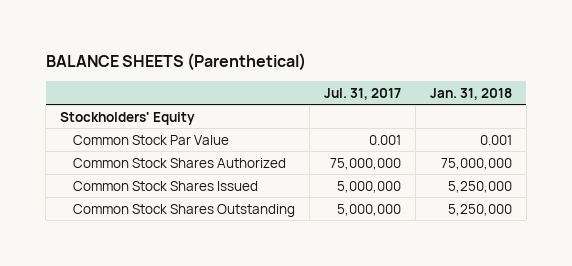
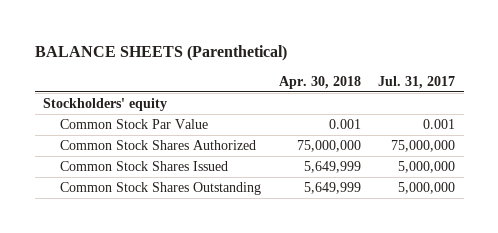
[429,87,512,100] Jan. 31, 2018 -> none
none -> [278,75,361,89] Apr. 30, 2018
[60,111,196,125] Stockholders' Equity -> [43,98,168,112] Stockholders' equity

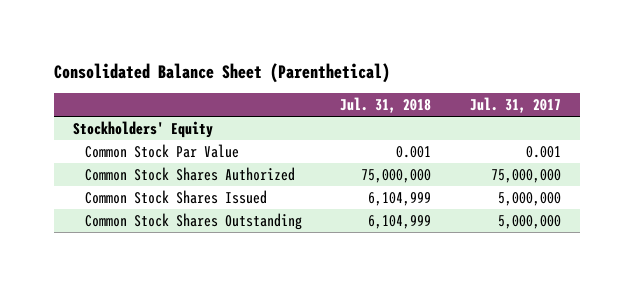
[34,44,287,61] BALANCE SHEETS (Parenthetical) -> [53,62,390,83] Consolidated Balance Sheet (Parenthetical)
[278,75,361,89] Apr. 30, 2018 -> none
none -> [340,97,432,114] Jul. 31, 2018
[43,98,168,112] Stockholders' equity -> [73,121,214,139] Stockholders' Equity

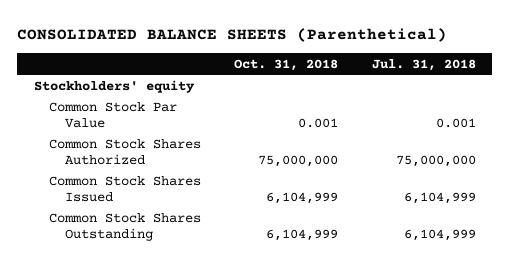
[53,62,390,83] Consolidated Balance Sheet (Parenthetical) -> [17,28,448,43] CONSOLIDATED BALANCE SHEETS (Parenthetical)
[469,97,561,114] Jul. 31, 2017 -> none
none -> [234,58,339,71] Oct. 31, 2018
[73,121,214,139] Stockholders' Equity -> [33,79,195,93] Stockholders' equity

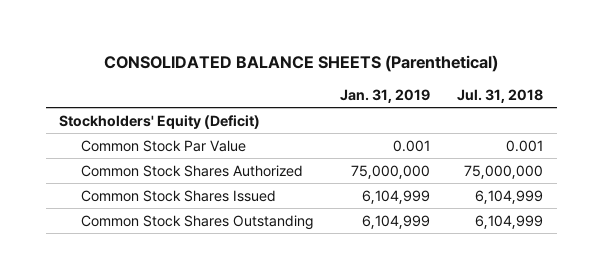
[234,58,339,71] Oct. 31, 2018 -> none
none -> [340,88,431,103] Jan. 31, 2019
[33,79,195,93] Stockholders' equity -> [59,114,261,129] Stockholders' Equity (Deficit)

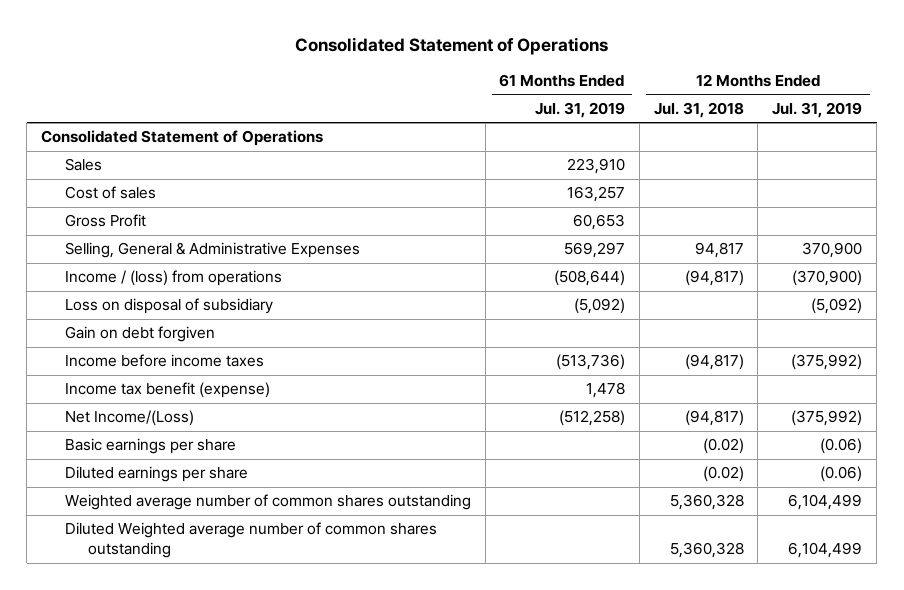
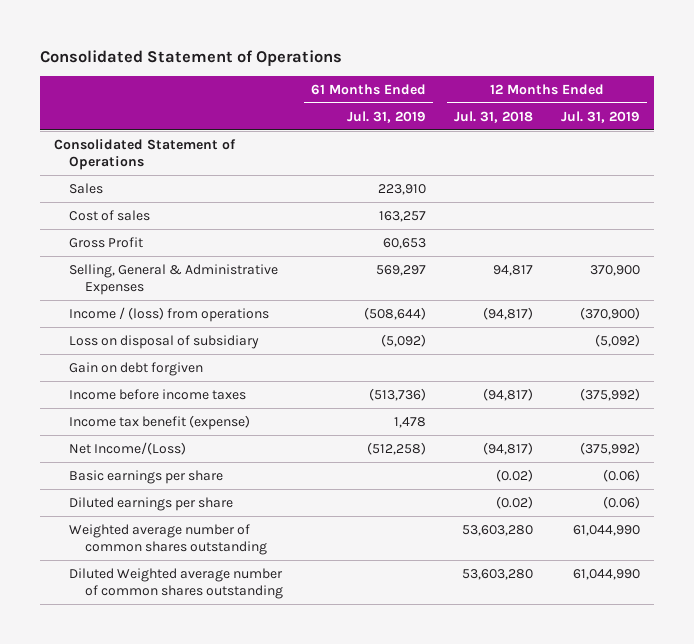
[669,494,744,511] 5,360,328 -> [462,524,534,536] 53,603,280
[788,494,863,511] 6,104,499 -> [573,524,641,536] 61,044,990
[669,542,744,559] 5,360,328 -> [462,568,534,580] 53,603,280
[788,542,863,559] 6,104,499 -> [573,568,641,580] 61,044,990

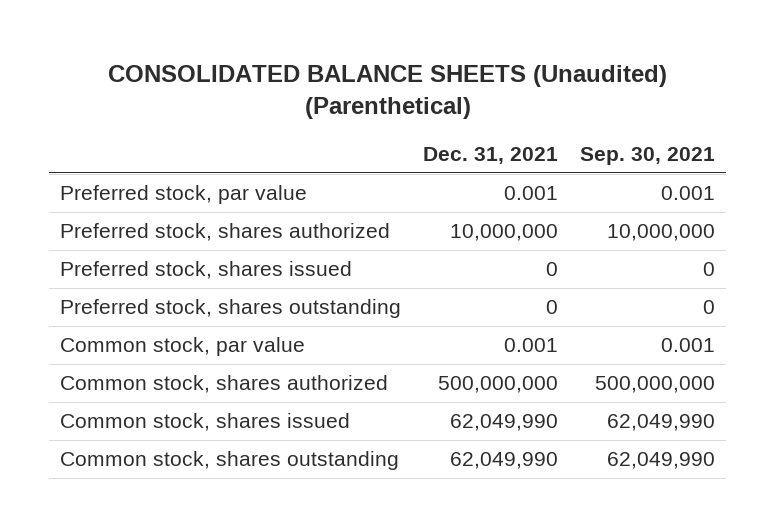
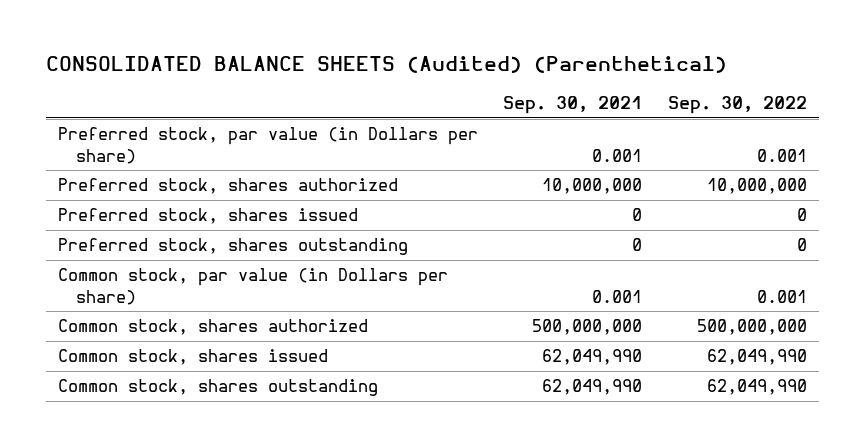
[107,64,667,120] CONSOLIDATED BALANCE SHEETS (Unaudited) (Parenthetical) -> [45,56,727,74] CONSOLIDATED BALANCE SHEETS (Audited) (Parenthetical)
[423,147,559,165] Dec. 31, 2021 -> none
none -> [667,96,807,115] Sep. 30, 2022
[60,185,308,205] Preferred stock, par value -> [58,127,479,164] Preferred stock, par value (in Dollars per share)
[60,337,306,357] Common stock, par value -> [58,268,449,305] Common stock, par value (in Dollars per share)

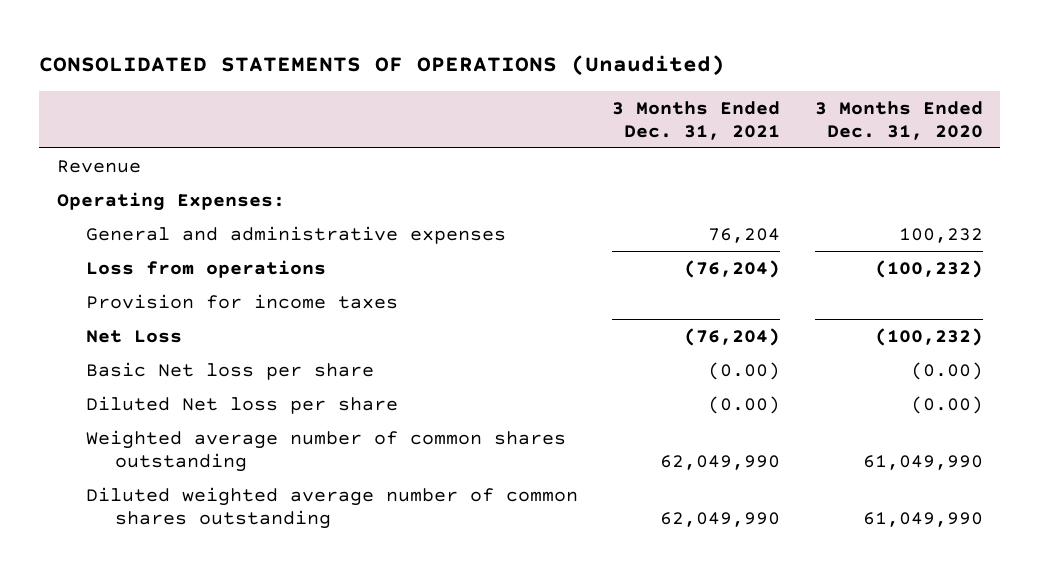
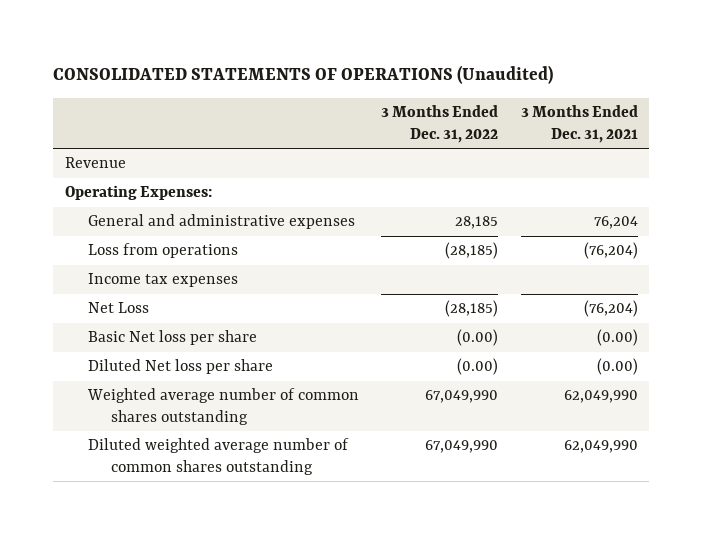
[815,100,984,140] 3 Months Ended Dec. 31, 2020 -> none
none -> [381,105,499,143] 3 Months Ended Dec. 31, 2022
[85,293,398,309] Provision for income taxes -> [87,273,238,288] Income tax expenses

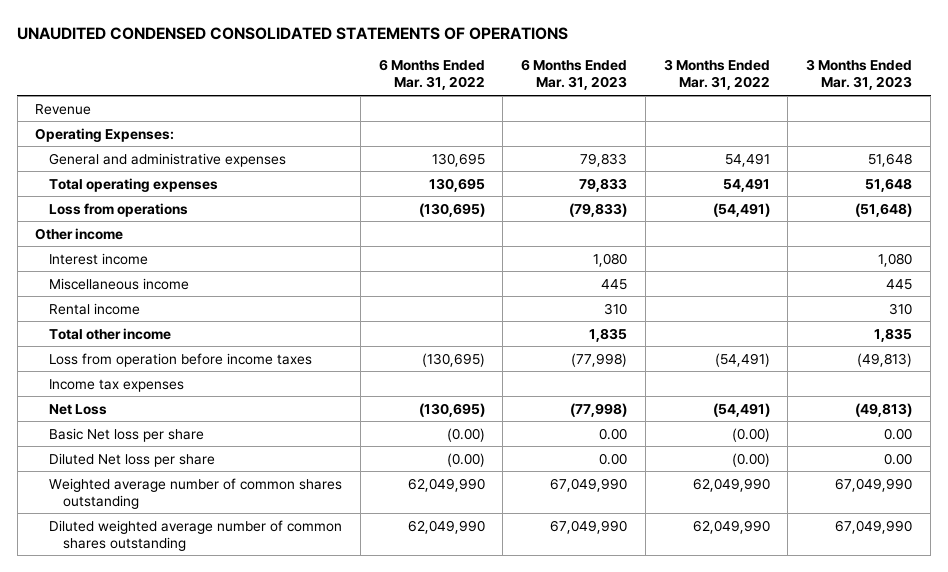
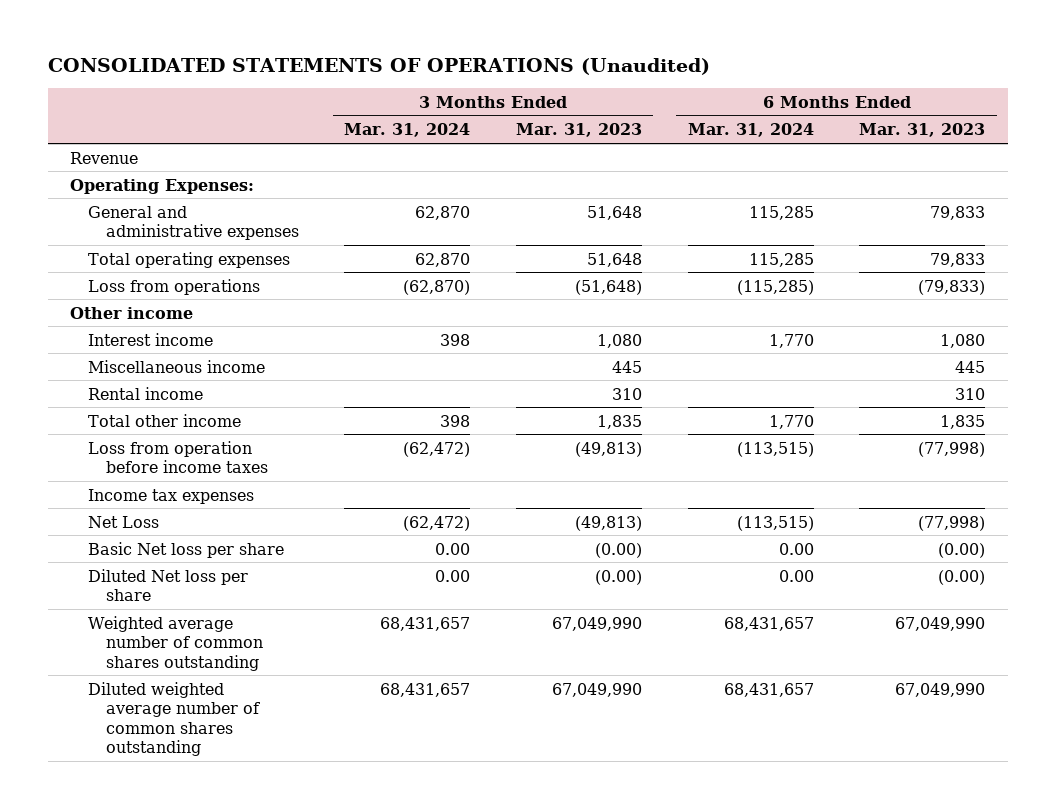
[17,26,569,40] UNAUDITED CONDENSED CONSOLIDATED STATEMENTS OF OPERATIONS -> [47,58,710,76] CONSOLIDATED STATEMENTS OF OPERATIONS (Unaudited)
[378,59,485,91] 6 Months Ended Mar. 31, 2022 -> none
[663,59,770,91] 3 Months Ended Mar. 31, 2022 -> none
none -> [344,123,471,138] Mar. 31, 2024
none -> [687,123,814,138] Mar. 31, 2024
[599,427,628,440] 0.00 -> [938,542,986,558] (0.00)
[884,427,913,440] 0.00 -> [594,542,642,558] (0.00)
[599,452,628,465] 0.00 -> [938,569,986,585] (0.00)
[884,452,913,465] 0.00 -> [594,569,642,585] (0.00)

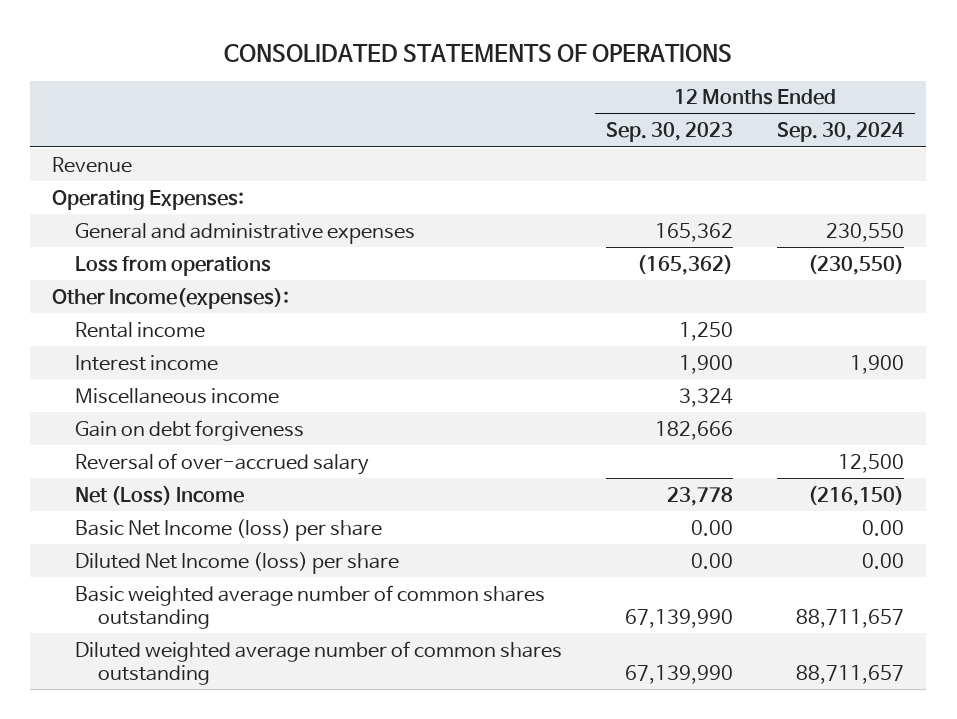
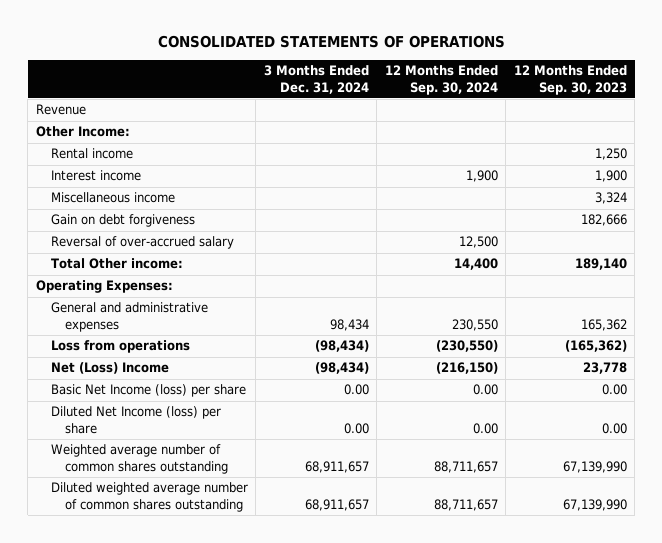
none -> [263,65,369,94] 3 Months Ended Dec. 31, 2024
[52,287,290,309] Other Income(expenses): -> [35,126,130,138] Other Income:
none -> [50,258,183,270] Total Other income:
[52,189,245,210] Operating Expenses: -> [35,280,173,294] Operating Expenses:
[75,222,416,244] General and administrative expenses -> [50,302,208,332] General and administrative expenses
[75,255,272,276] Loss from operations -> [50,340,190,354] Loss from operations
[75,584,546,629] Basic weighted average number of common shares outstanding -> [50,444,229,474] Weighted average number of common shares outstanding

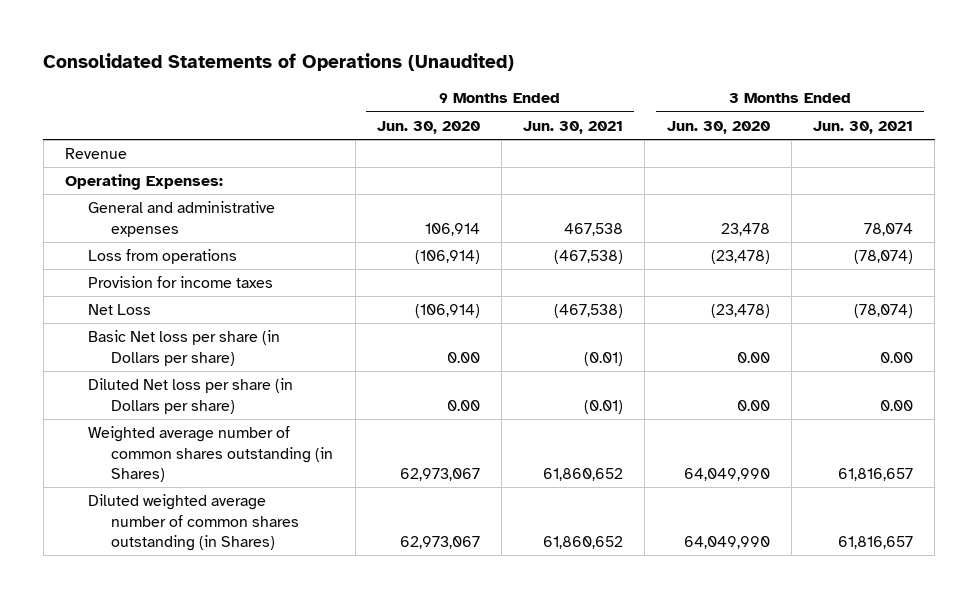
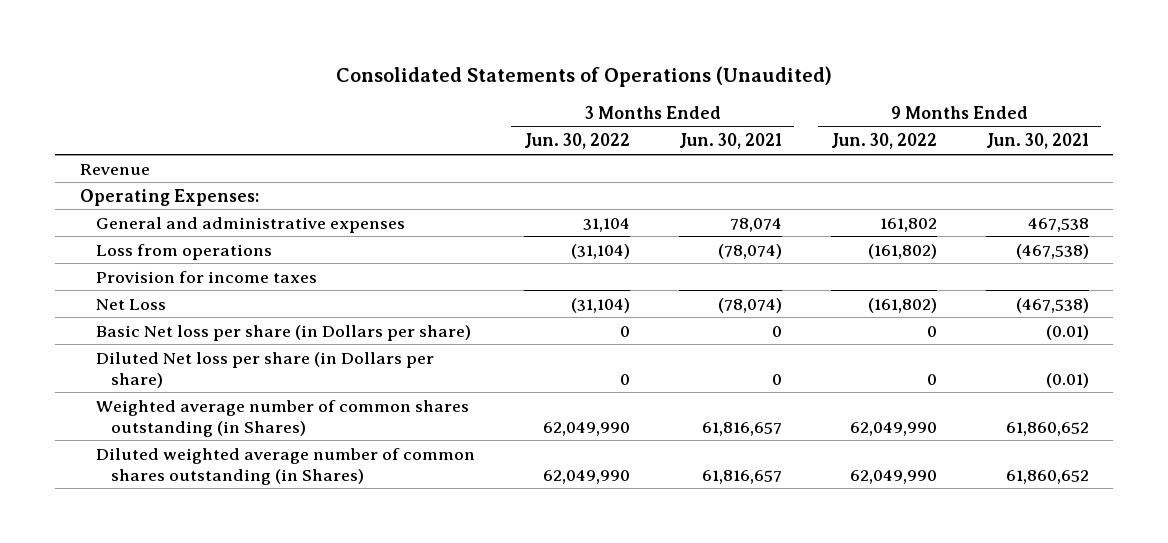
[376,120,480,134] Jun. 30, 2020 -> none
[666,120,770,134] Jun. 30, 2020 -> none
none -> [523,133,630,150] Jun. 30, 2022
none -> [830,133,937,150] Jun. 30, 2022
[880,351,914,363] 0.00 -> [771,325,782,337] 0
[880,399,914,411] 0.00 -> [771,373,782,385] 0

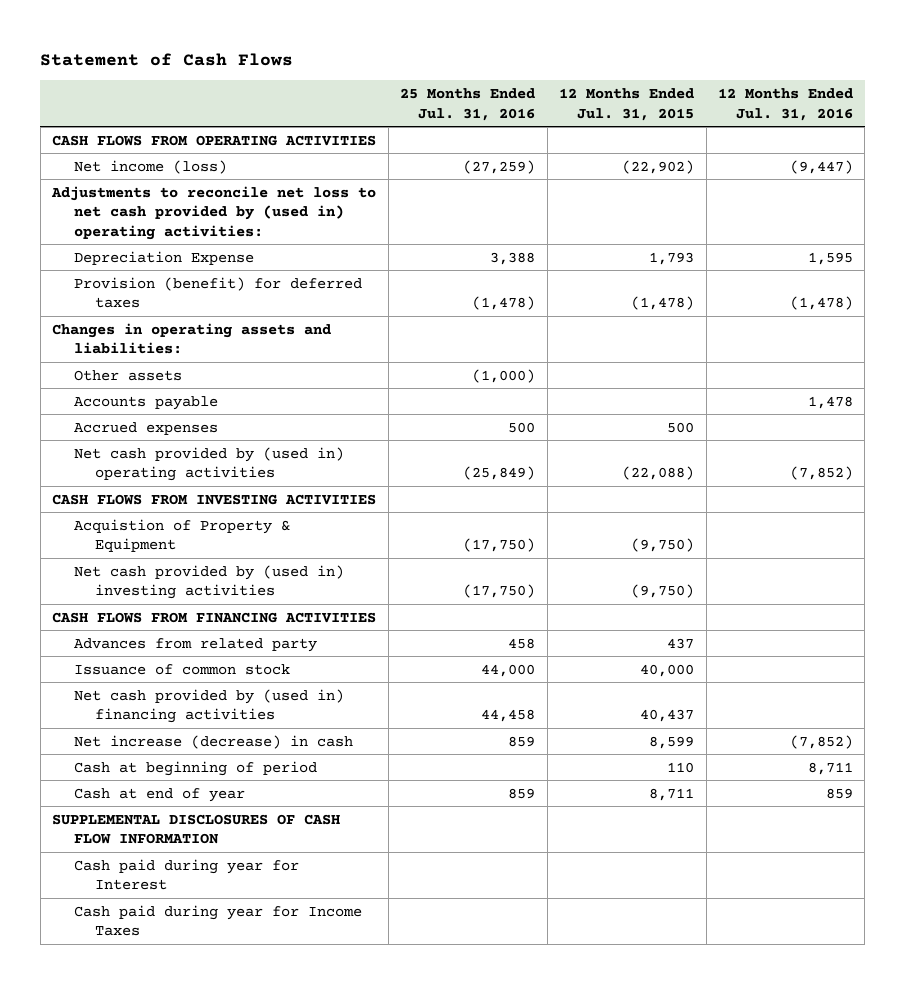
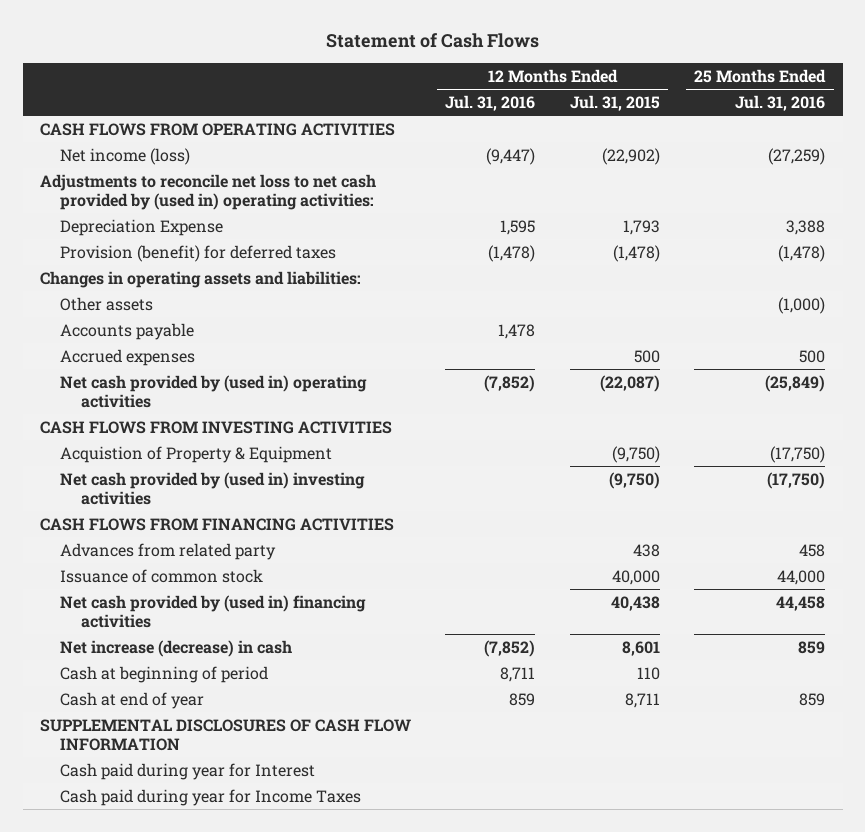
[622,466,695,481] (22,088) -> [599,374,660,392] (22,087)
[667,637,695,649] 437 -> [632,543,660,557] 438
[640,709,695,723] 40,437 -> [610,595,660,611] 40,438
[649,735,695,749] 8,599 -> [621,640,660,656] 8,601

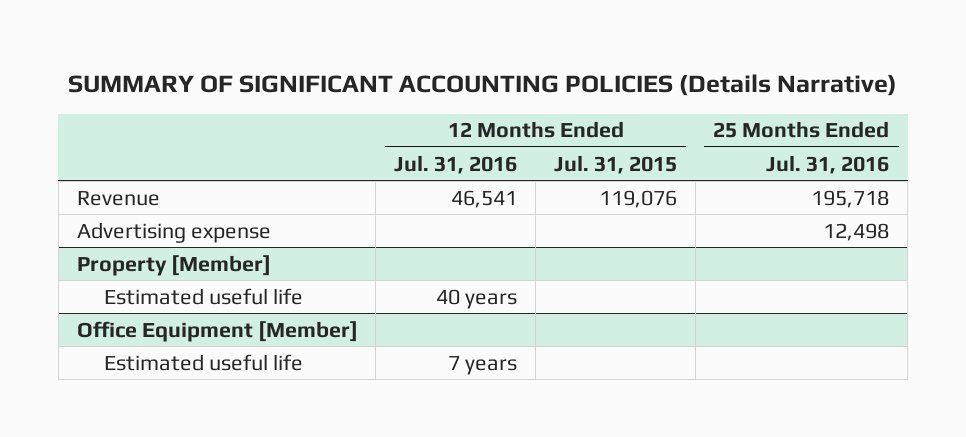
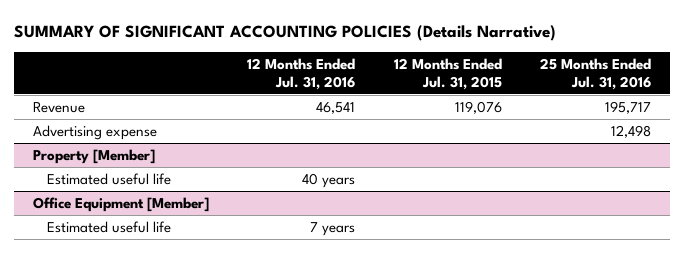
[811,189,890,208] 195,718 -> [604,100,651,114] 195,717

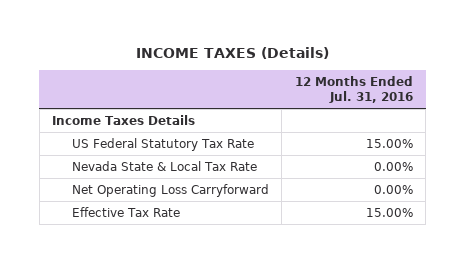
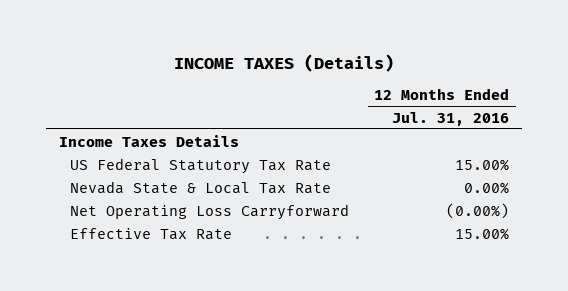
[373,184,413,194] 0.00% -> [446,202,510,219] (0.00%)

